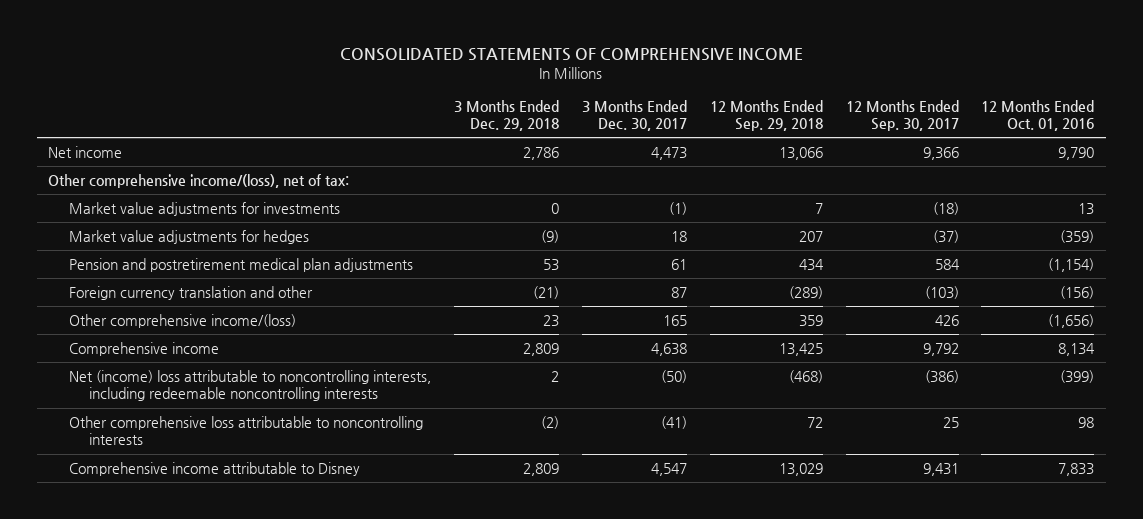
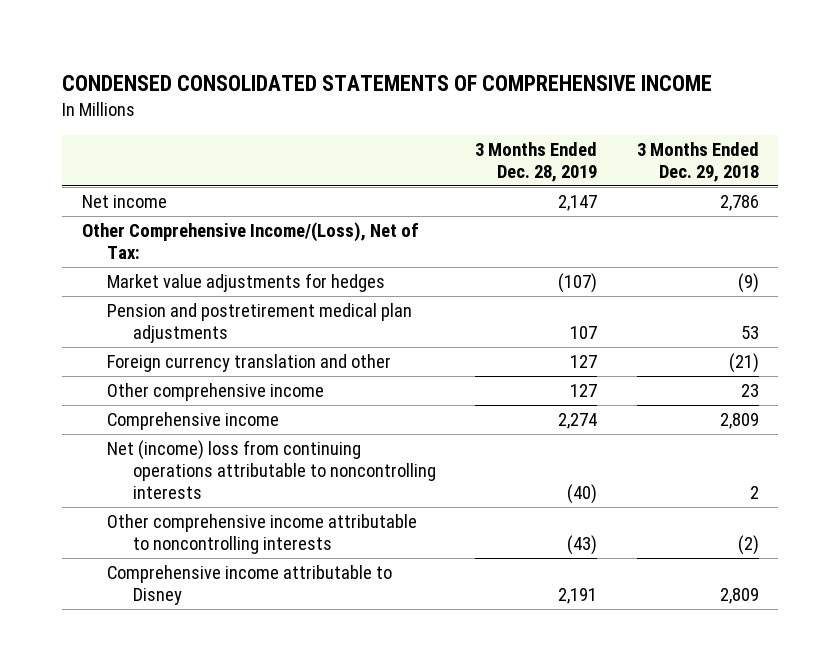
[340,47,804,61] CONSOLIDATED STATEMENTS OF COMPREHENSIVE INCOME -> [61,74,712,91] CONDENSED CONSOLIDATED STATEMENTS OF COMPREHENSIVE INCOME
[581,99,687,132] 3 Months Ended Dec. 30, 2017 -> none
[709,99,823,132] 12 Months Ended Sep. 29, 2018 -> none
[845,99,959,132] 12 Months Ended Sep. 30, 2017 -> none
[981,99,1095,132] 12 Months Ended Oct. 01, 2016 -> none
none -> [475,141,598,182] 3 Months Ended Dec. 28, 2019
[68,202,340,217] Market value adjustments for investments -> none
[48,174,350,189] Other comprehensive income/(loss), net of tax: -> [81,222,419,260] Other Comprehensive Income/(Loss), Net of Tax:
[68,314,296,329] Other comprehensive income/(loss) -> [107,383,325,402] Other comprehensive income
[68,370,431,402] Net (income) loss attributable to noncontrolling interests, including redeemable noncontrolling interests -> [107,440,436,500] Net (income) loss from continuing operations attributable to noncontrolling interests
[68,416,423,446] Other comprehensive loss attributable to noncontrolling interests -> [107,514,418,555] Other comprehensive income attributable to noncontrolling interests

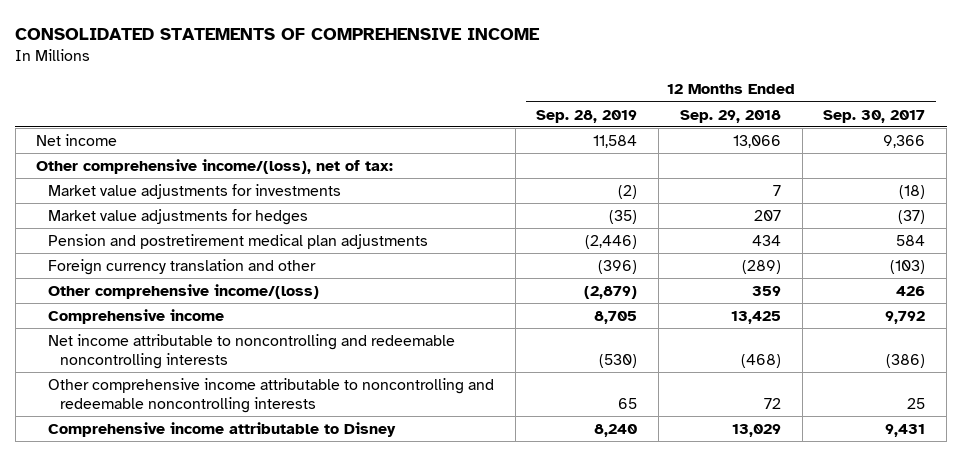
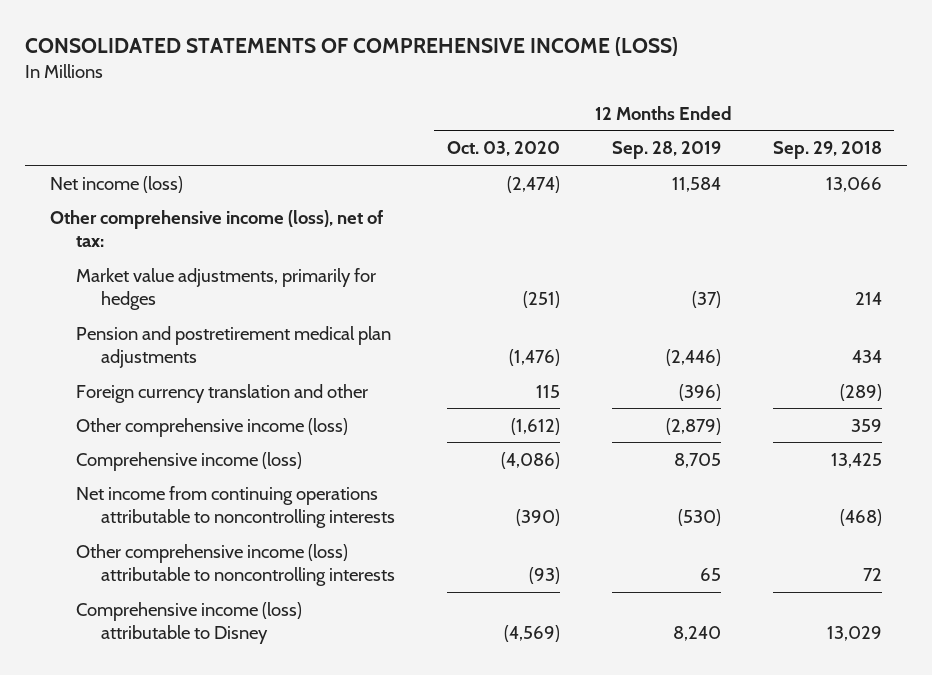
[15,27,541,40] CONSOLIDATED STATEMENTS OF COMPREHENSIVE INCOME -> [24,37,678,57] CONSOLIDATED STATEMENTS OF COMPREHENSIVE INCOME (LOSS)
[823,109,926,123] Sep. 30, 2017 -> none
none -> [446,141,560,157] Oct. 03, 2020
[47,183,341,199] Market value adjustments for investments -> none
[36,133,118,146] Net income -> [50,175,184,193] Net income (loss)
[36,158,394,174] Other comprehensive income/(loss), net of tax: -> [50,209,384,248] Other comprehensive income (loss), net of tax:
[47,208,308,225] Market value adjustments for hedges -> [75,267,376,311] Market value adjustments, primarily for hedges
[609,209,638,224] (35) -> [691,291,721,309] (37)
[753,209,781,221] 207 -> [854,292,882,306] 214
[47,283,319,299] Other comprehensive income/(loss) -> [75,417,348,437] Other comprehensive income (loss)
[47,308,224,324] Comprehensive income -> [75,451,302,471] Comprehensive income (loss)
[47,333,455,369] Net income attributable to noncontrolling and redeemable noncontrolling interests -> [75,485,396,529] Net income from continuing operations attributable to noncontrolling interests
[47,377,494,413] Other comprehensive income attributable to noncontrolling and redeemable noncontrolling interests -> [75,543,396,587] Other comprehensive income (loss) attributable to noncontrolling interests
[47,421,396,437] Comprehensive income attributable to Disney -> [75,601,302,645] Comprehensive income (loss) attributable to Disney

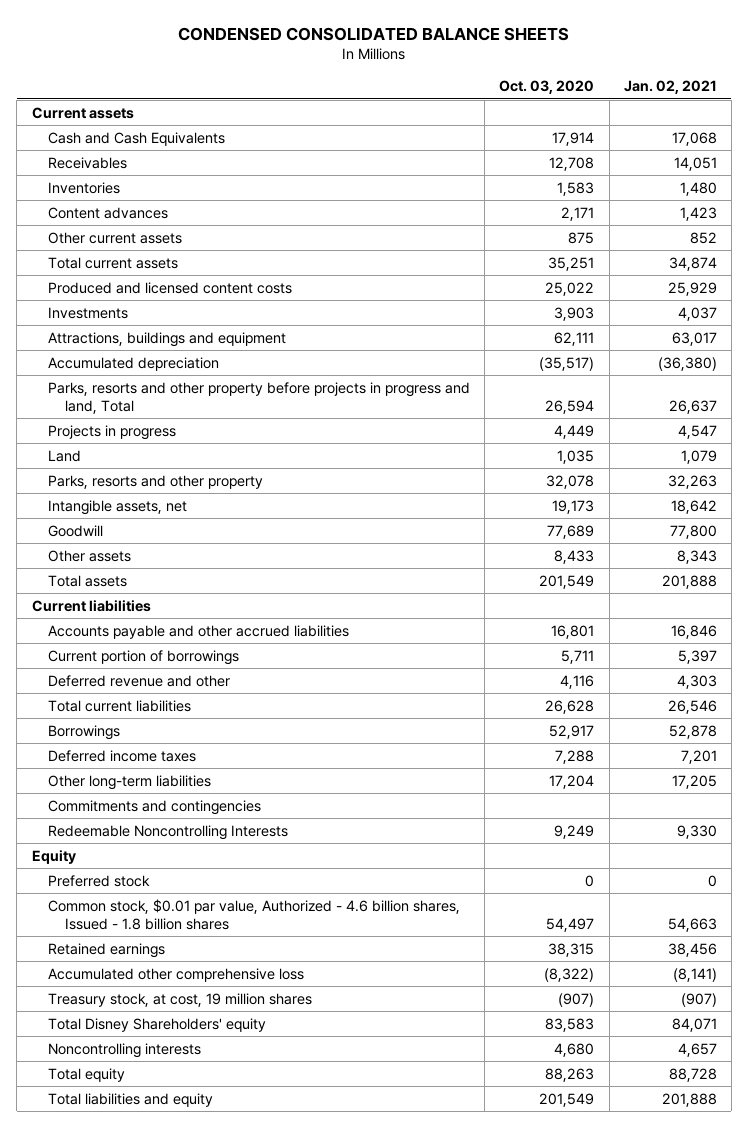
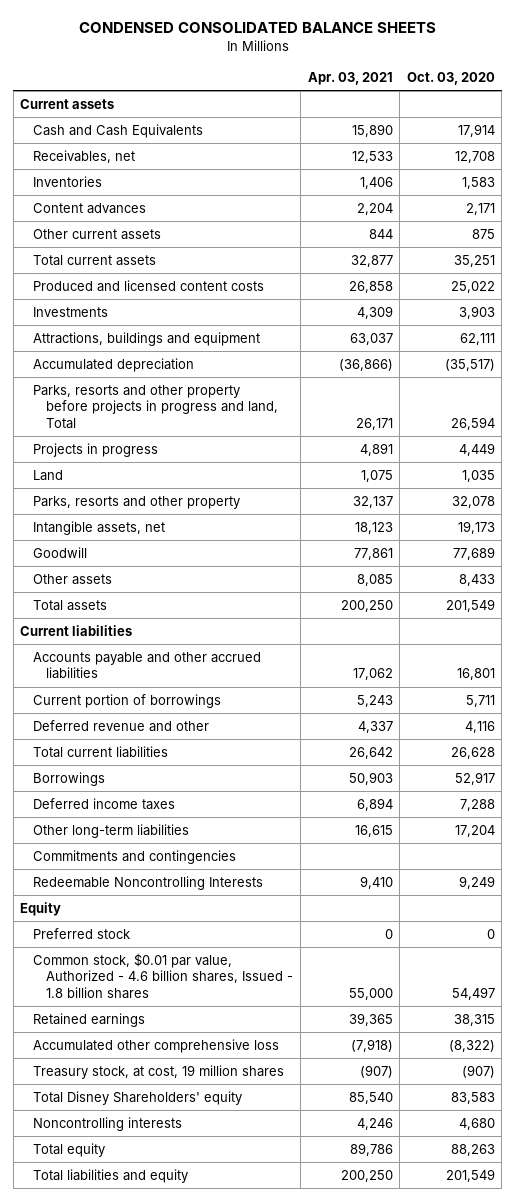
[623,80,717,95] Jan. 02, 2021 -> none
none -> [307,71,393,85] Apr. 03, 2021
[48,156,128,169] Receivables -> [33,149,136,163] Receivables, net

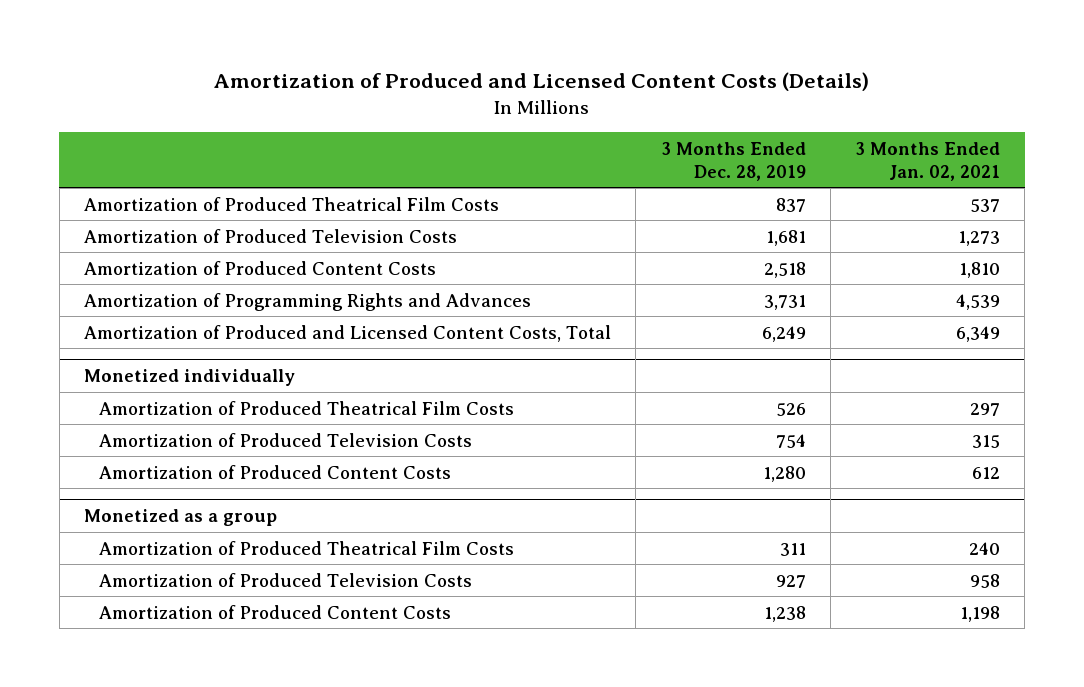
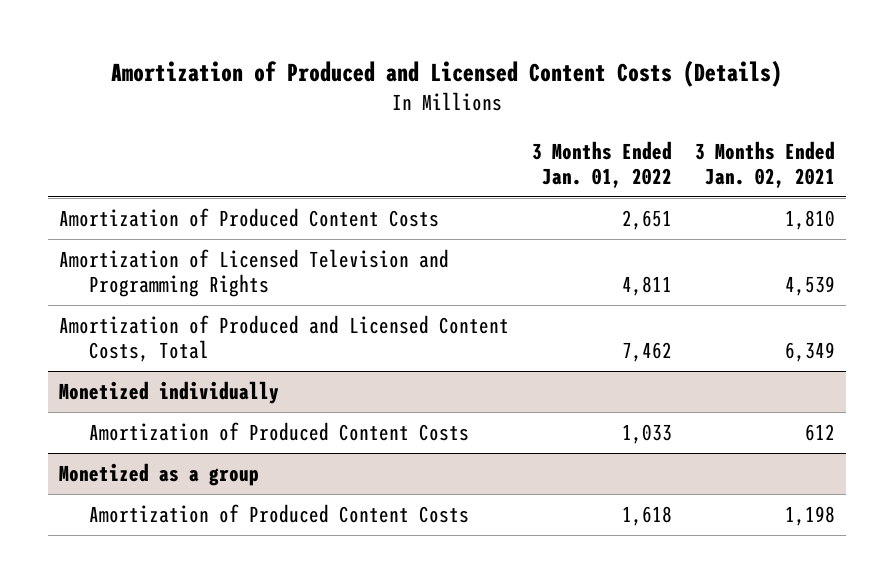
[660,141,806,181] 3 Months Ended Dec. 28, 2019 -> none
none -> [531,141,672,188] 3 Months Ended Jan. 01, 2022
[84,196,500,211] Amortization of Produced Theatrical Film Costs -> none
[84,228,458,243] Amortization of Produced Television Costs -> none
[84,292,532,311] Amortization of Programming Rights and Advances -> [59,249,450,297] Amortization of Licensed Television and Programming Rights
[98,400,514,415] Amortization of Produced Theatrical Film Costs -> none
[98,432,472,447] Amortization of Produced Television Costs -> none
[98,540,514,555] Amortization of Produced Theatrical Film Costs -> none
[98,572,472,587] Amortization of Produced Television Costs -> none

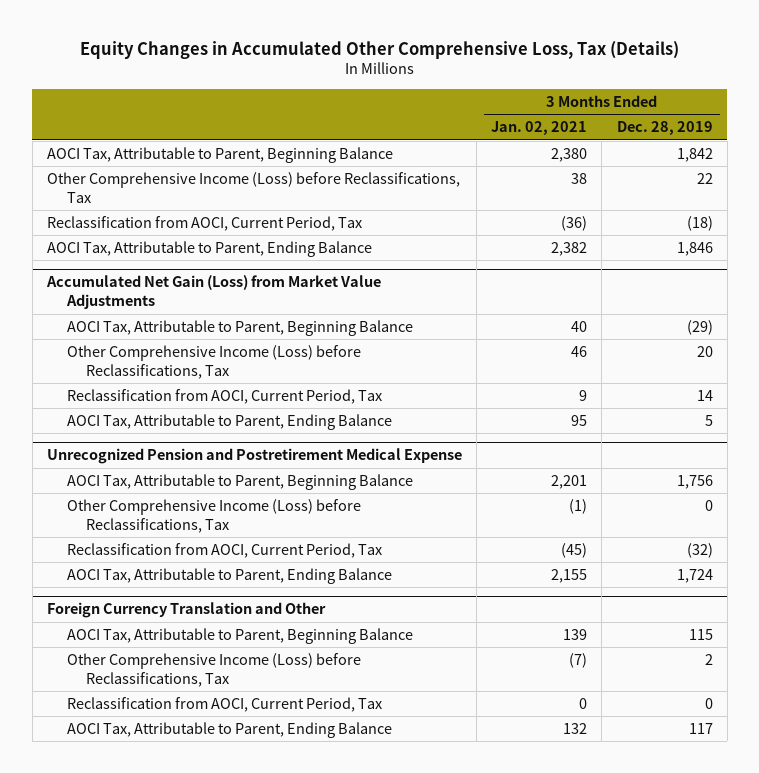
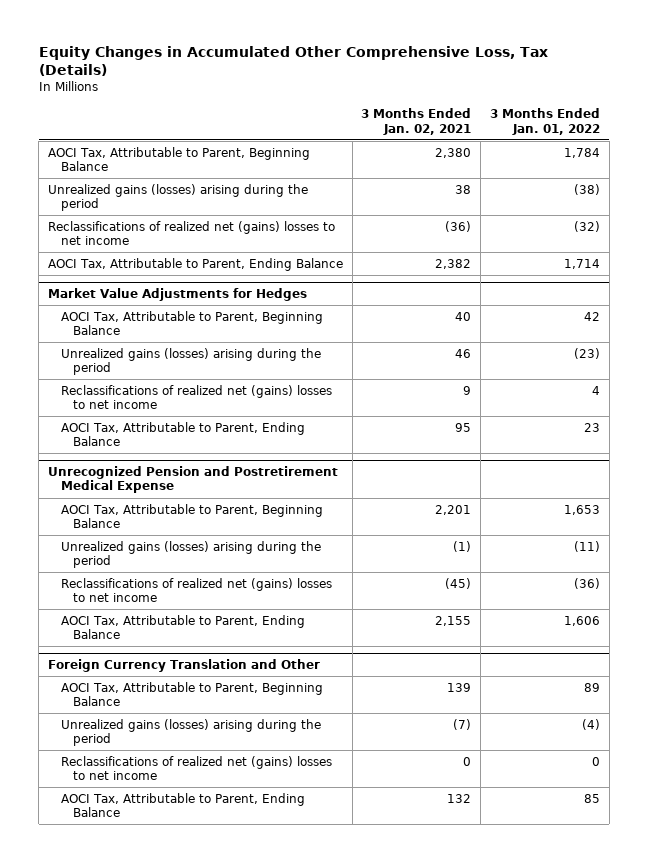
[616,121,713,136] Dec. 28, 2019 -> none
none -> [489,108,600,135] 3 Months Ended Jan. 01, 2022
[46,172,460,203] Other Comprehensive Income (Loss) before Reclassifications, Tax -> [48,183,309,212] Unrealized gains (losses) arising during the period
[46,216,362,232] Reclassification from AOCI, Current Period, Tax -> [48,220,336,246] Reclassifications of realized net (gains) losses to net income
[45,275,381,310] Accumulated Net Gain (Loss) from Market Value Adjustments -> [48,287,308,301] Market Value Adjustments for Hedges
[66,345,361,379] Other Comprehensive Income (Loss) before Reclassifications, Tax -> [60,347,321,376] Unrealized gains (losses) arising during the period
[66,389,382,405] Reclassification from AOCI, Current Period, Tax -> [60,384,332,410] Reclassifications of realized net (gains) losses to net income
[66,499,361,533] Other Comprehensive Income (Loss) before Reclassifications, Tax -> [60,540,321,569] Unrealized gains (losses) arising during the period
[66,543,382,559] Reclassification from AOCI, Current Period, Tax -> [60,577,332,603] Reclassifications of realized net (gains) losses to net income
[66,653,361,687] Other Comprehensive Income (Loss) before Reclassifications, Tax -> [60,718,321,747] Unrealized gains (losses) arising during the period
[66,697,382,713] Reclassification from AOCI, Current Period, Tax -> [60,755,332,781] Reclassifications of realized net (gains) losses to net income

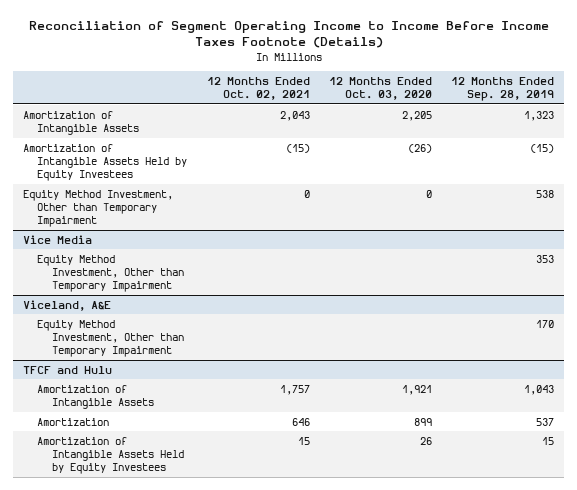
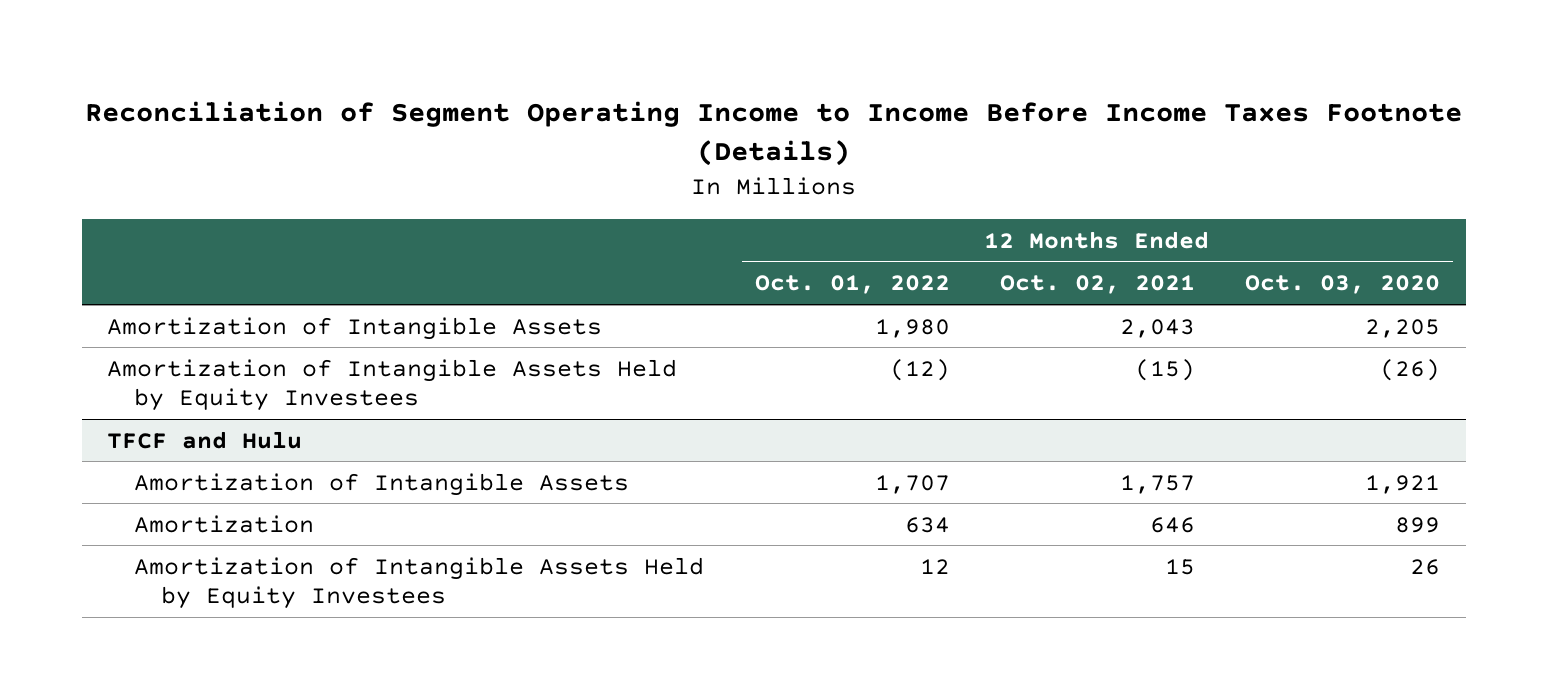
[451,76,555,102] 12 Months Ended Sep. 28, 2019 -> none
none -> [754,275,950,295] Oct. 01, 2022
[22,189,173,228] Equity Method Investment, Other than Temporary Impairment -> none
[22,234,92,244] Vice Media -> none
[37,254,185,293] Equity Method Investment, Other than Temporary Impairment -> none
[22,299,111,311] Viceland, A&E -> none
[37,319,185,358] Equity Method Investment, Other than Temporary Impairment -> none

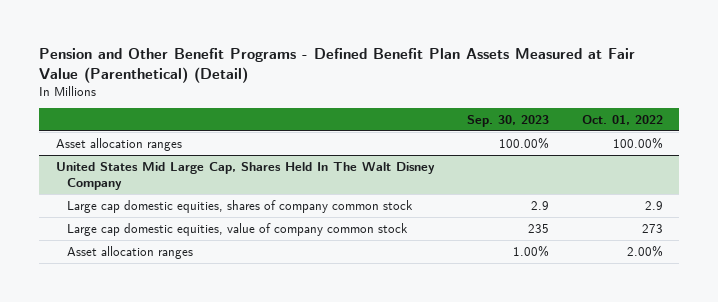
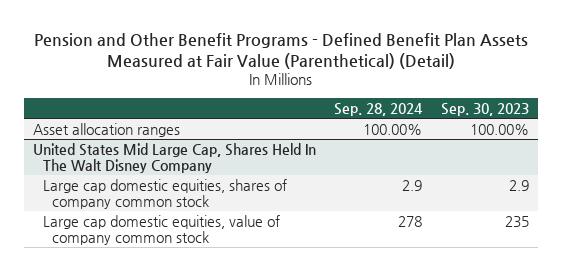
[581,114,663,125] Oct. 01, 2022 -> none
none -> [334,102,424,116] Sep. 28, 2024
[67,245,194,259] Asset allocation ranges -> none

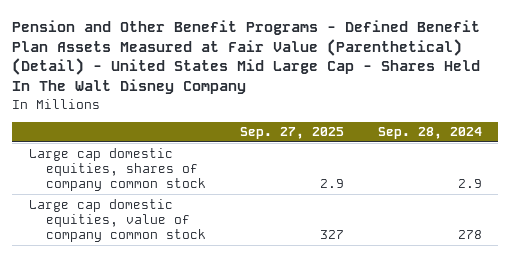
[33,32,528,69] Pension and Other Benefit Programs - Defined Benefit Plan Assets Measured at Fair Value (Parenthetical) (Detail) -> [11,19,480,95] Pension and Other Benefit Programs - Defined Benefit Plan Assets Measured at Fair Value (Parenthetical) (Detail) - United States Mid Large Cap - Shares Held In The Walt Disney Company
[440,102,529,116] Sep. 30, 2023 -> none
none -> [239,127,344,140] Sep. 27, 2025
[32,122,180,137] Asset allocation ranges -> none
[32,142,316,173] United States Mid Large Cap, Shares Held In The Walt Disney Company -> none

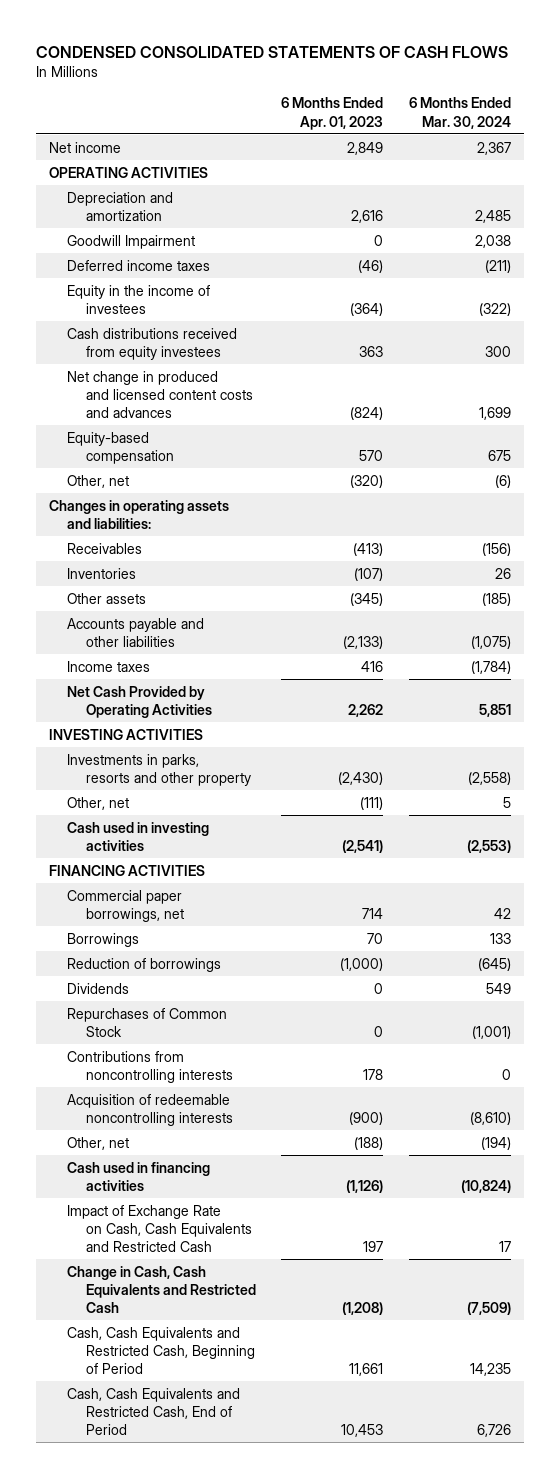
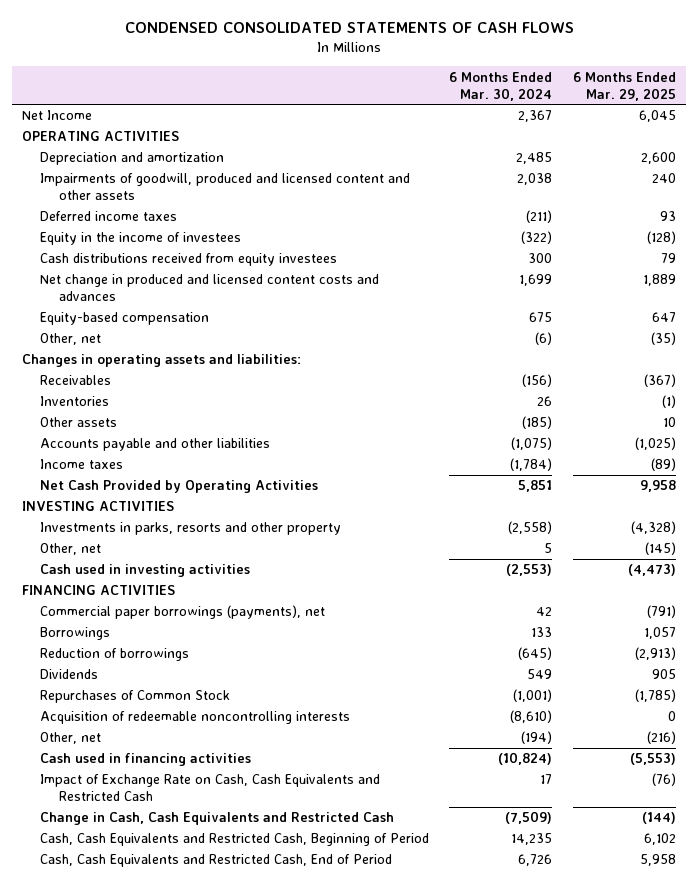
[281,97,384,130] 6 Months Ended Apr. 01, 2023 -> none
none -> [572,71,676,101] 6 Months Ended Mar. 29, 2025
[48,141,121,153] Net income -> [21,110,92,121] Net Income
[67,234,196,249] Goodwill Impairment -> [40,173,411,201] Impairments of goodwill, produced and licensed content and other assets
[67,889,184,922] Commercial paper borrowings, net -> [40,605,326,620] Commercial paper borrowings (payments), net
[67,1050,233,1083] Contributions from noncontrolling interests -> none

